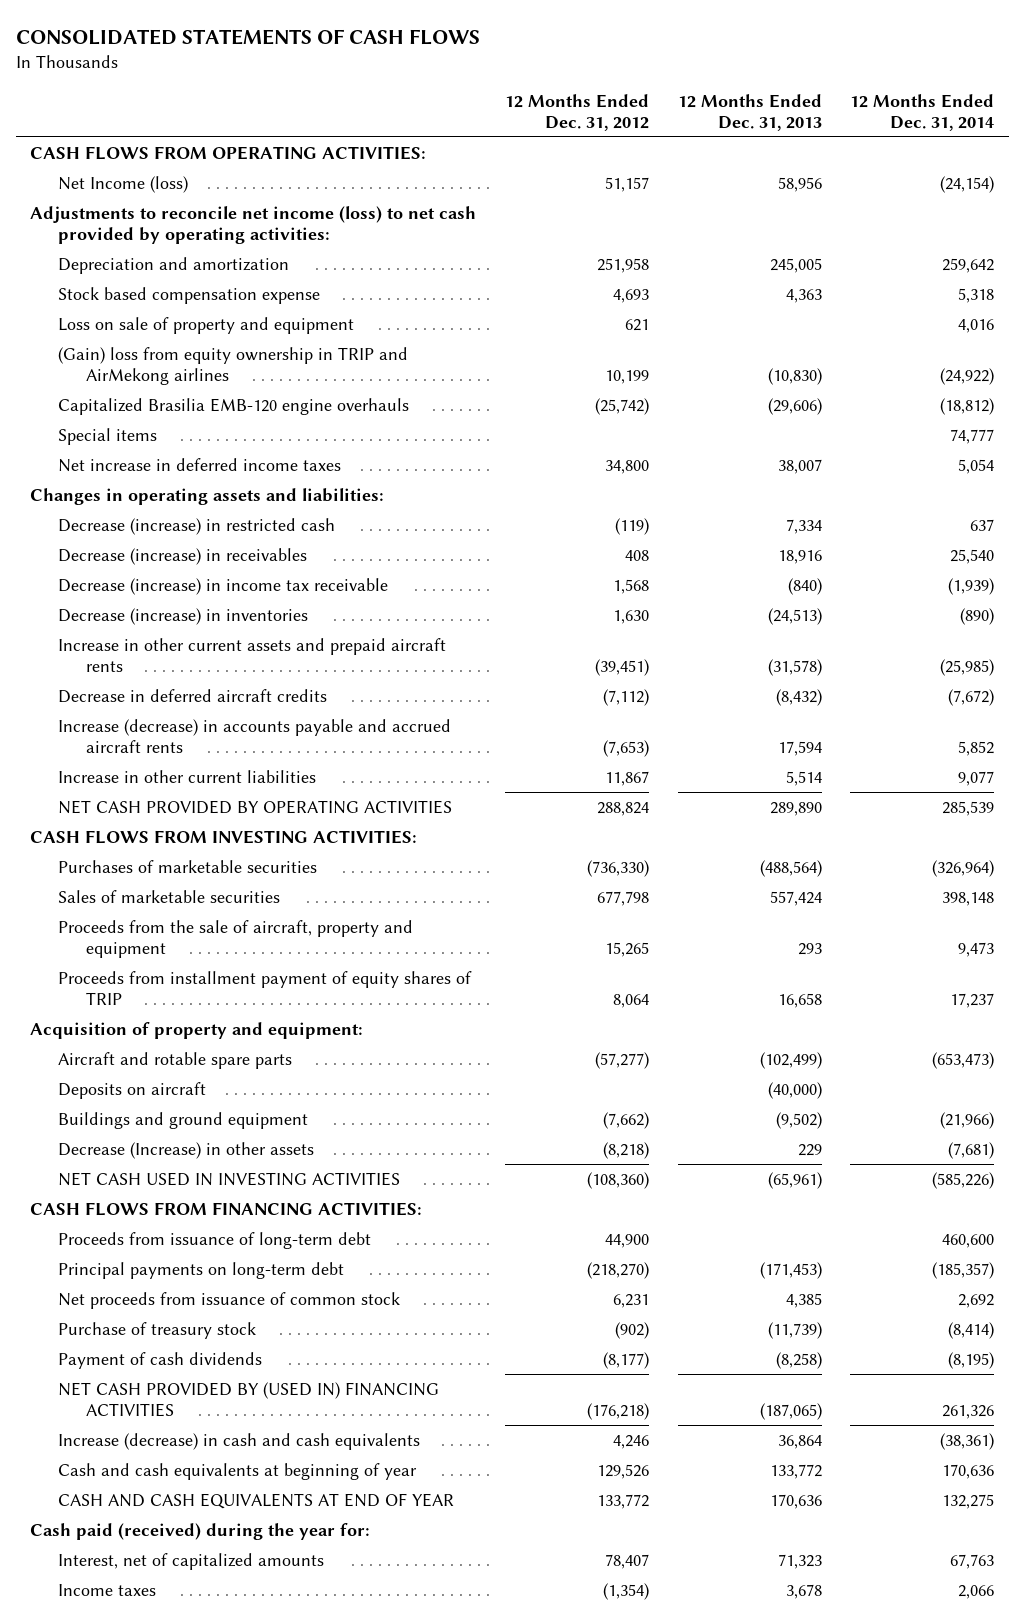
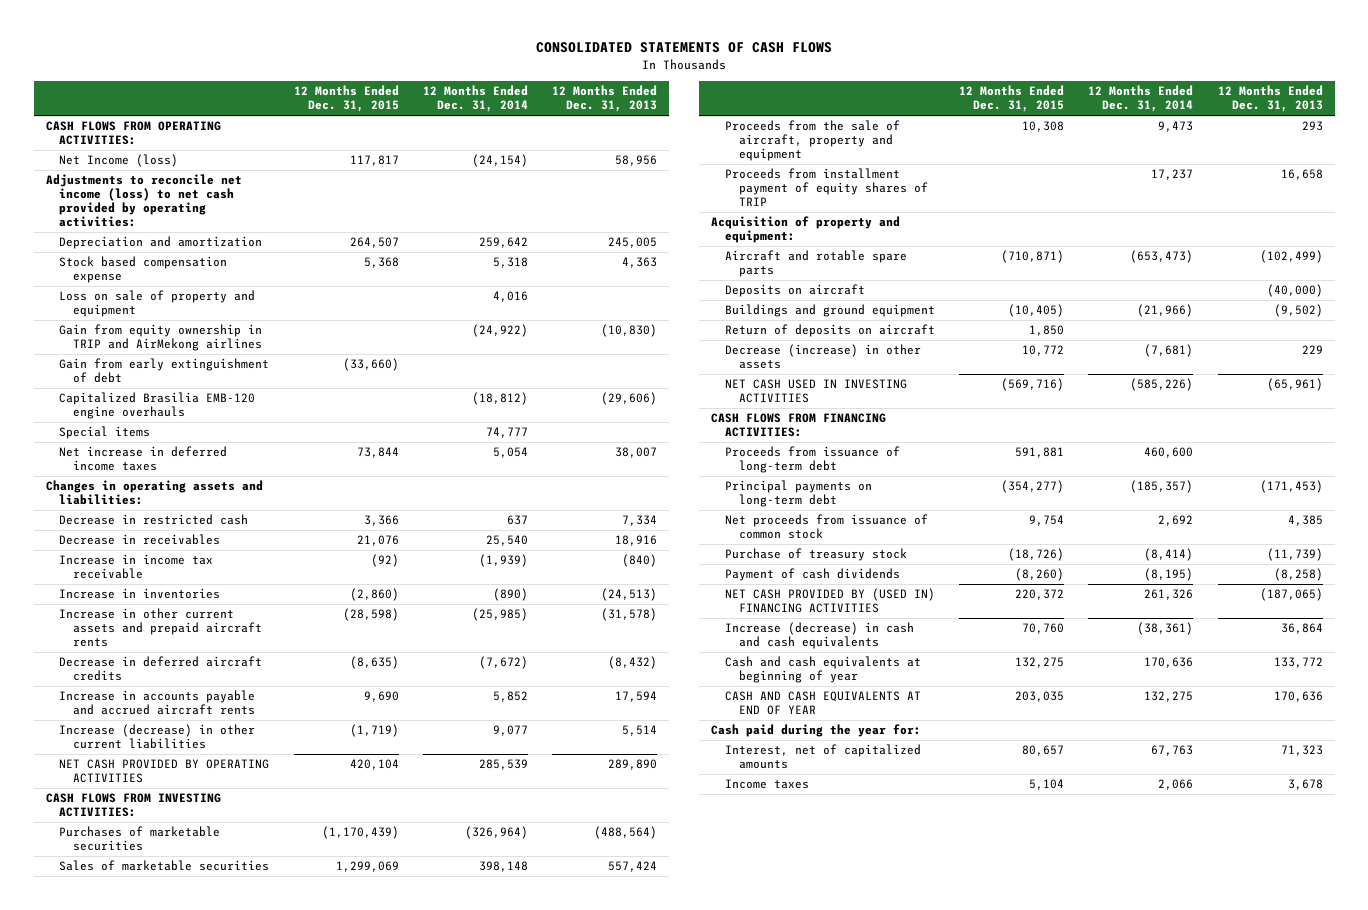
[504,93,649,131] 12 Months Ended Dec. 31, 2012 -> none
none -> [293,85,399,113] 12 Months Ended Dec. 31, 2015
[57,346,408,386] (Gain) loss from equity ownership in TRIP and AirMekong airlines -> [59,324,263,352] Gain from equity ownership in TRIP and AirMekong airlines
none -> [59,358,270,384] Gain from early extinguishment of debt
[57,517,335,535] Decrease (increase) in restricted cash -> [59,514,249,526] Decrease in restricted cash
[57,547,307,565] Decrease (increase) in receivables -> [59,534,221,546] Decrease in receivables
[57,577,388,595] Decrease (increase) in income tax receivable -> [59,554,214,580] Increase in income tax receivable
[57,607,308,625] Decrease (increase) in inventories -> [59,588,221,600] Increase in inventories
[57,718,451,754] Increase (decrease) in accounts payable and accrued aircraft rents -> [59,690,256,716] Increase in accounts payable and accrued aircraft rents
[57,769,316,783] Increase in other current liabilities -> [59,724,256,750] Increase (decrease) in other current liabilities
none -> [725,324,936,338] Return of deposits on aircraft
[57,1141,314,1159] Decrease (Increase) in other assets -> [725,344,922,370] Decrease (increase) in other assets
[30,1522,371,1540] Cash paid (received) during the year for: -> [711,724,922,738] Cash paid during the year for:

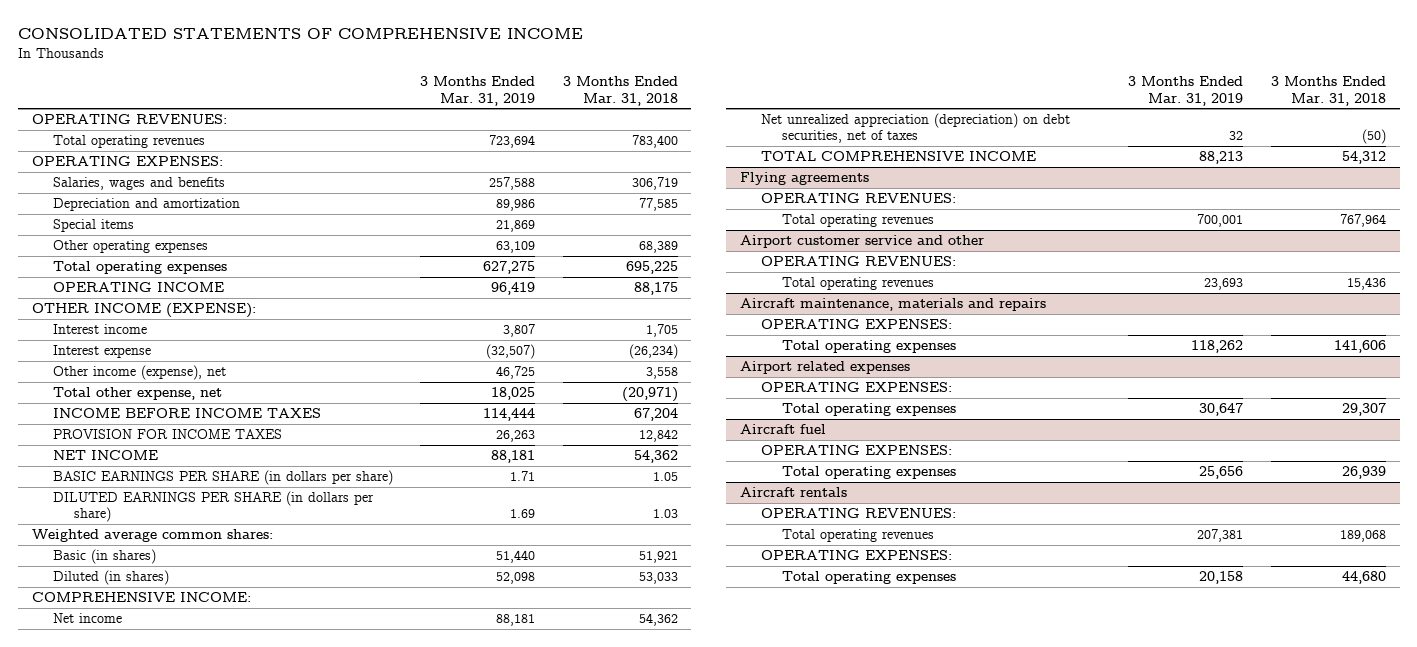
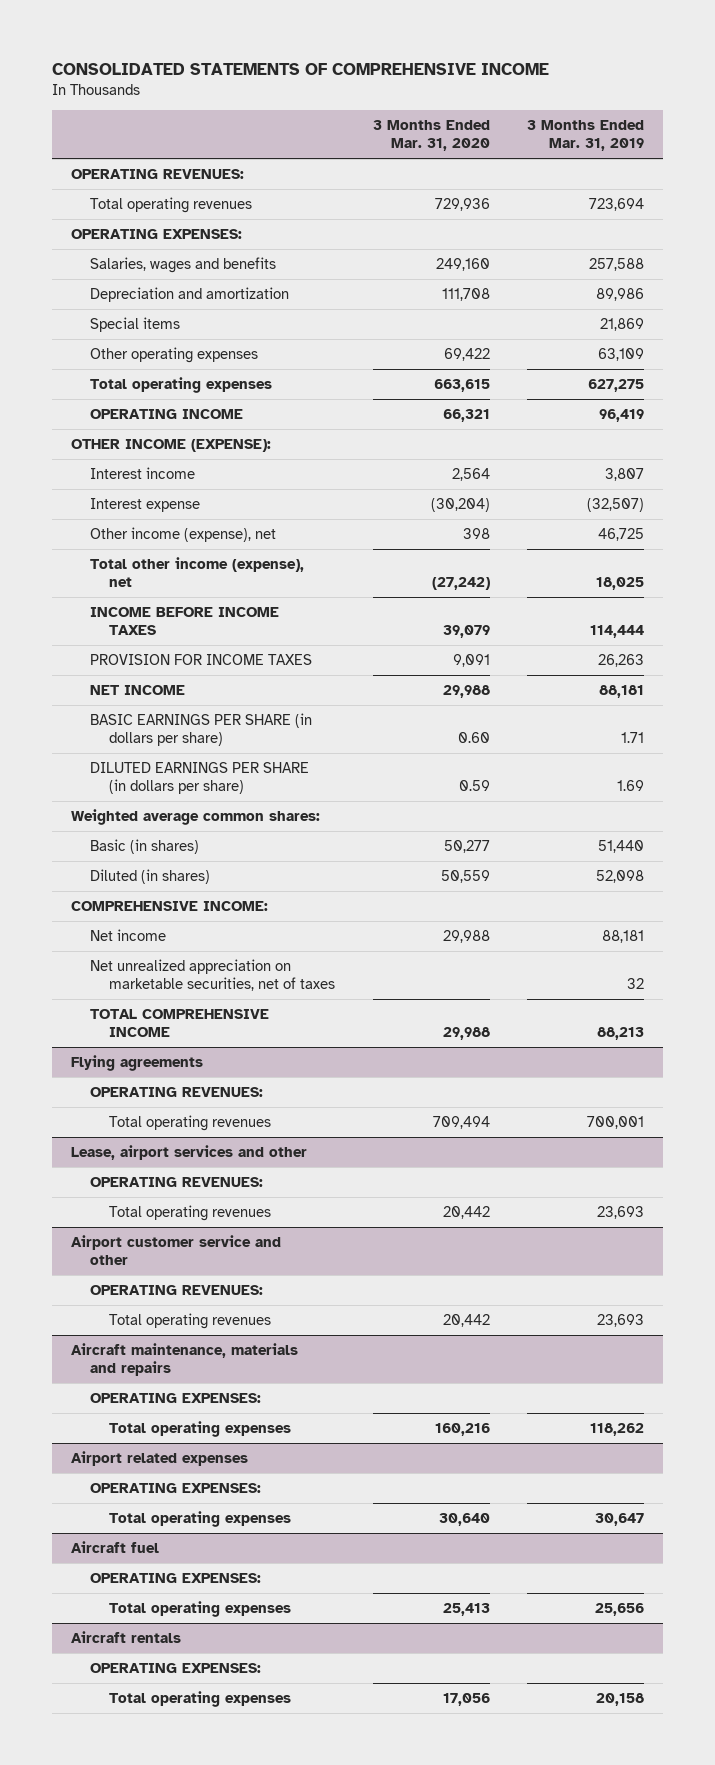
[562,76,678,106] 3 Months Ended Mar. 31, 2018 -> none
none -> [372,120,490,152] 3 Months Ended Mar. 31, 2020
[52,387,222,401] Total other expense, net -> [89,556,304,587] Total other income (expense), net
[760,113,1070,144] Net unrealized appreciation (depreciation) on debt securities, net of taxes -> [89,958,336,991] Net unrealized appreciation on marketable securities, net of taxes
none -> [70,1144,307,1160] Lease, airport services and other
none -> [89,1176,263,1187] OPERATING REVENUES:
none -> [109,1204,272,1221] Total operating revenues
[760,508,956,519] OPERATING REVENUES: -> none
[781,529,934,543] Total operating revenues -> none

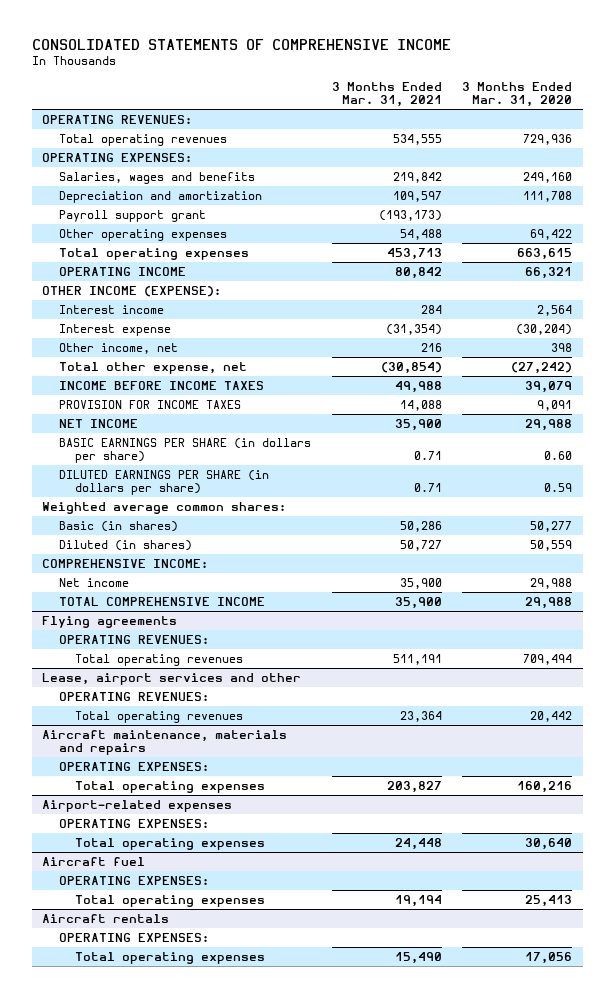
[526,120,644,152] 3 Months Ended Mar. 31, 2019 -> none
none -> [331,81,442,108] 3 Months Ended Mar. 31, 2021
[89,316,180,332] Special items -> none
none -> [58,209,206,222] Payroll support grant
[89,526,276,542] Other income (expense), net -> [58,342,178,354] Other income, net
[89,556,304,587] Total other income (expense), net -> [58,361,247,374] Total other expense, net
[89,958,336,991] Net unrealized appreciation on marketable securities, net of taxes -> none
[70,1234,281,1265] Airport customer service and other -> none
[89,1284,263,1295] OPERATING REVENUES: -> none
[109,1312,272,1329] Total operating revenues -> none
[70,1450,248,1466] Airport related expenses -> [41,799,232,812] Airport-related expenses

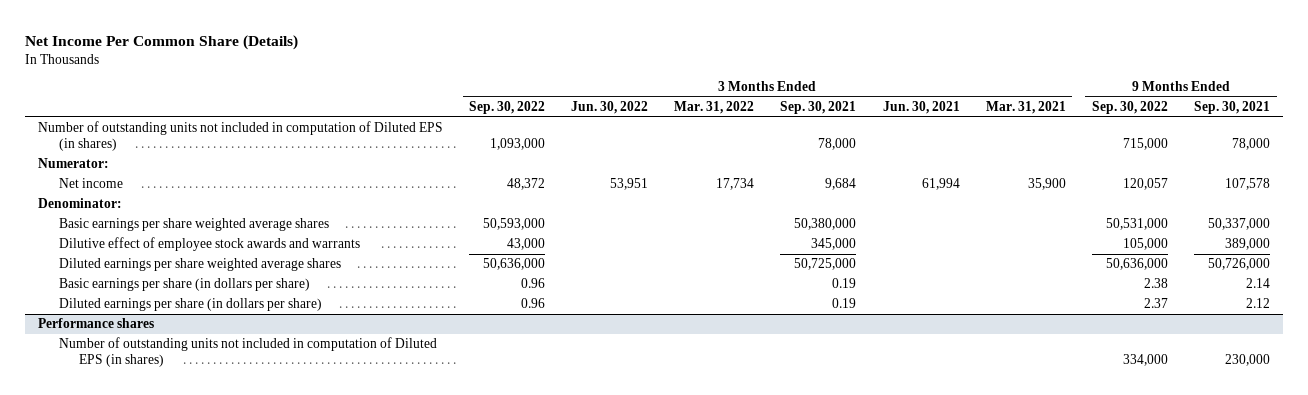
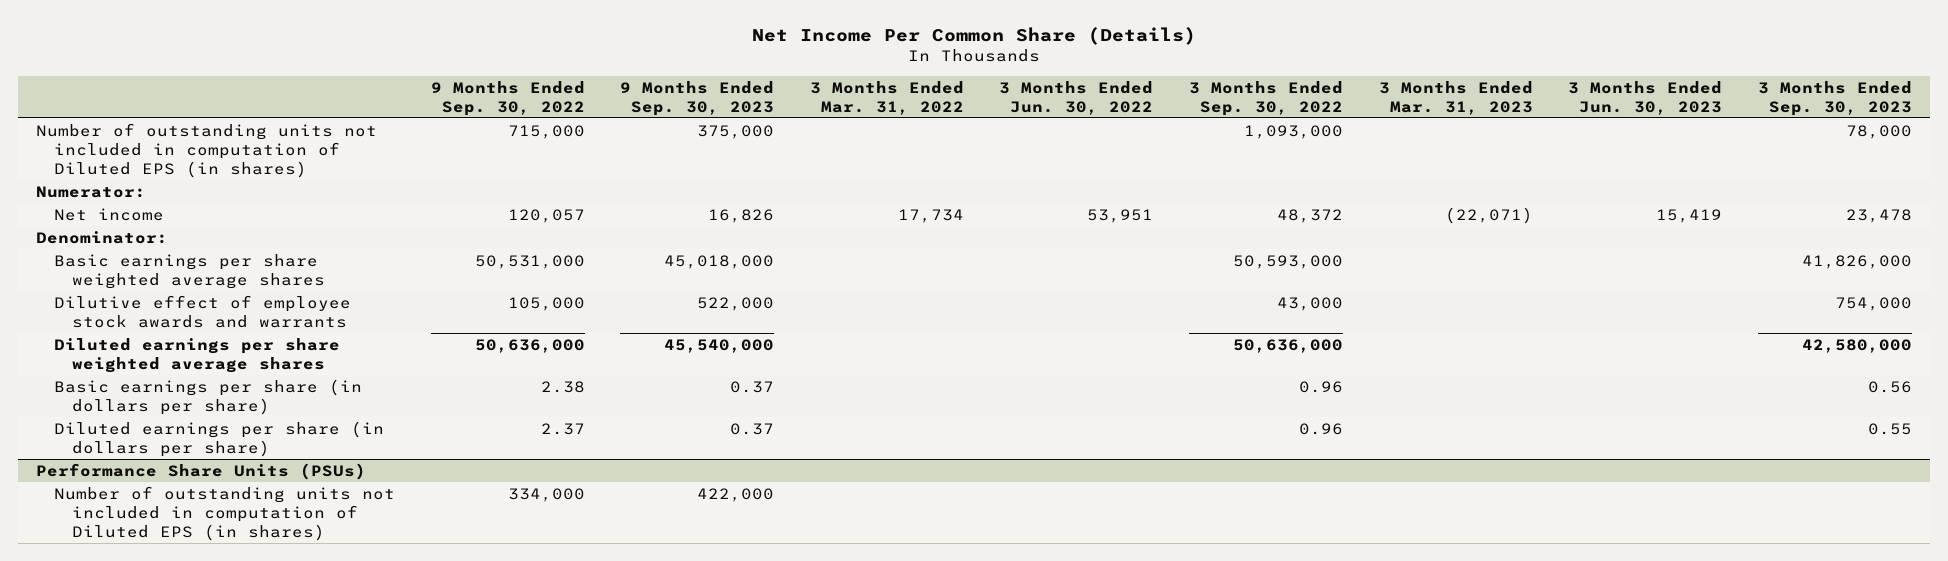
[780,101,857,115] Sep. 30, 2021 -> none
[882,101,960,115] Jun. 30, 2021 -> none
[985,101,1066,115] Mar. 31, 2021 -> none
[1194,101,1271,115] Sep. 30, 2021 -> none
none -> [620,80,775,116] 9 Months Ended Sep. 30, 2023
none -> [1378,80,1533,115] 3 Months Ended Mar. 31, 2023
none -> [1568,80,1723,115] 3 Months Ended Jun. 30, 2023
none -> [1757,80,1912,116] 3 Months Ended Sep. 30, 2023
[37,318,154,329] Performance shares -> [35,462,366,480] Performance Share Units (PSUs)

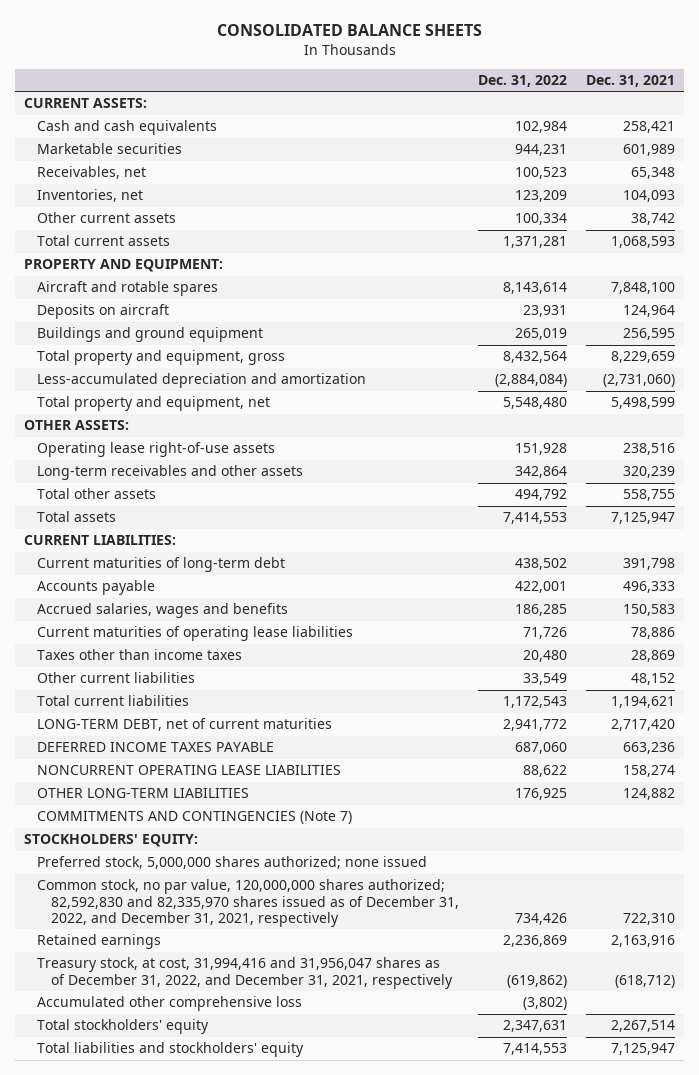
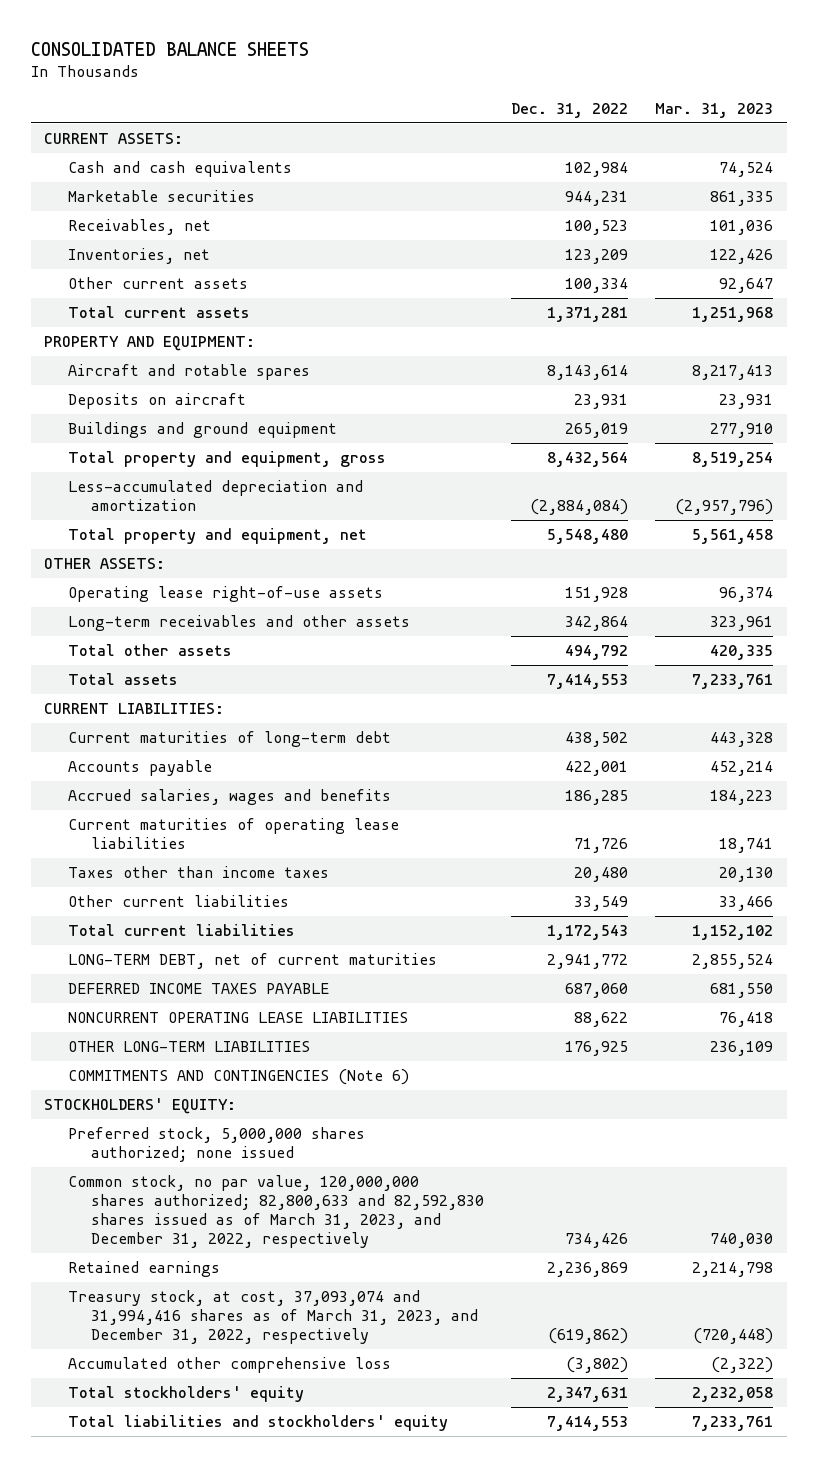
[585,74,675,87] Dec. 31, 2021 -> none
none -> [655,102,774,118] Mar. 31, 2023
[37,811,353,825] COMMITMENTS AND CONTINGENCIES (Note 7) -> [67,1069,409,1086] COMMITMENTS AND CONTINGENCIES (Note 6)
[37,879,459,927] Common stock, no par value, 120,000,000 shares authorized; 82,592,830 and 82,335,970 shares issued as of December 31, 2022, and December 31, 2021, respectively -> [67,1175,485,1248] Common stock, no par value, 120,000,000 shares authorized; 82,800,633 and 82,592,830 shares issued as of March 31, 2023, and December 31, 2022, respectively
[37,957,453,989] Treasury stock, at cost, 31,994,416 and 31,956,047 shares as of December 31, 2022, and December 31, 2021, respectively -> [67,1290,479,1344] Treasury stock, at cost, 37,093,074 and 31,994,416 shares as of March 31, 2023, and December 31, 2022, respectively

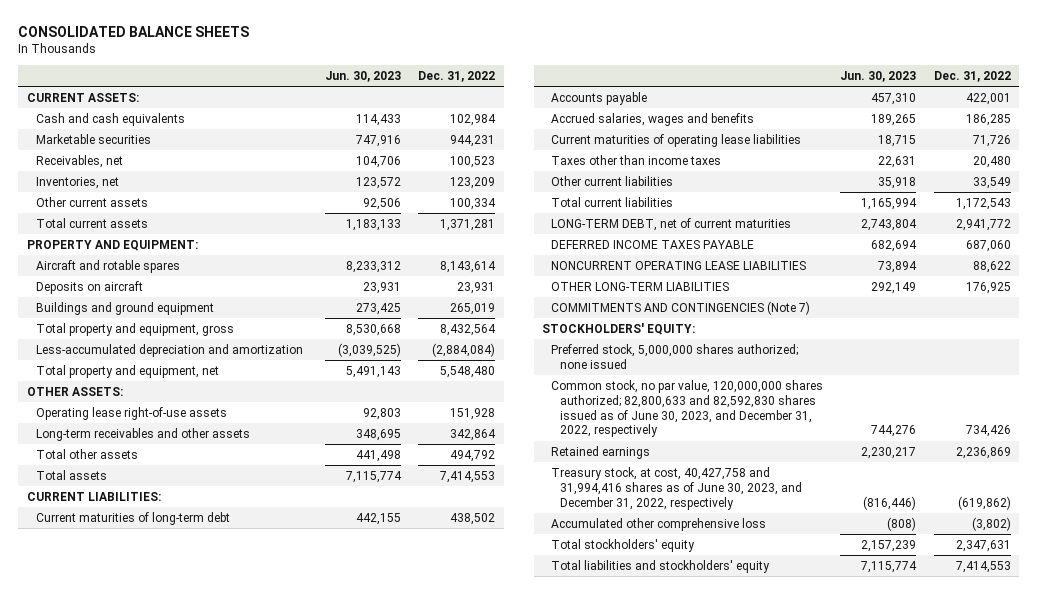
[655,102,774,118] Mar. 31, 2023 -> none
none -> [324,70,401,82] Jun. 30, 2023
[67,1069,409,1086] COMMITMENTS AND CONTINGENCIES (Note 6) -> [551,300,811,315] COMMITMENTS AND CONTINGENCIES (Note 7)
[67,1175,485,1248] Common stock, no par value, 120,000,000 shares authorized; 82,800,633 and 82,592,830 shares issued as of March 31, 2023, and December 31, 2022, respectively -> [551,379,824,438] Common stock, no par value, 120,000,000 shares authorized; 82,800,633 and 82,592,830 shares issued as of June 30, 2023, and December 31, 2022, respectively
[67,1290,479,1344] Treasury stock, at cost, 37,093,074 and 31,994,416 shares as of March 31, 2023, and December 31, 2022, respectively -> [551,466,803,510] Treasury stock, at cost, 40,427,758 and 31,994,416 shares as of June 30, 2023, and December 31, 2022, respectively

